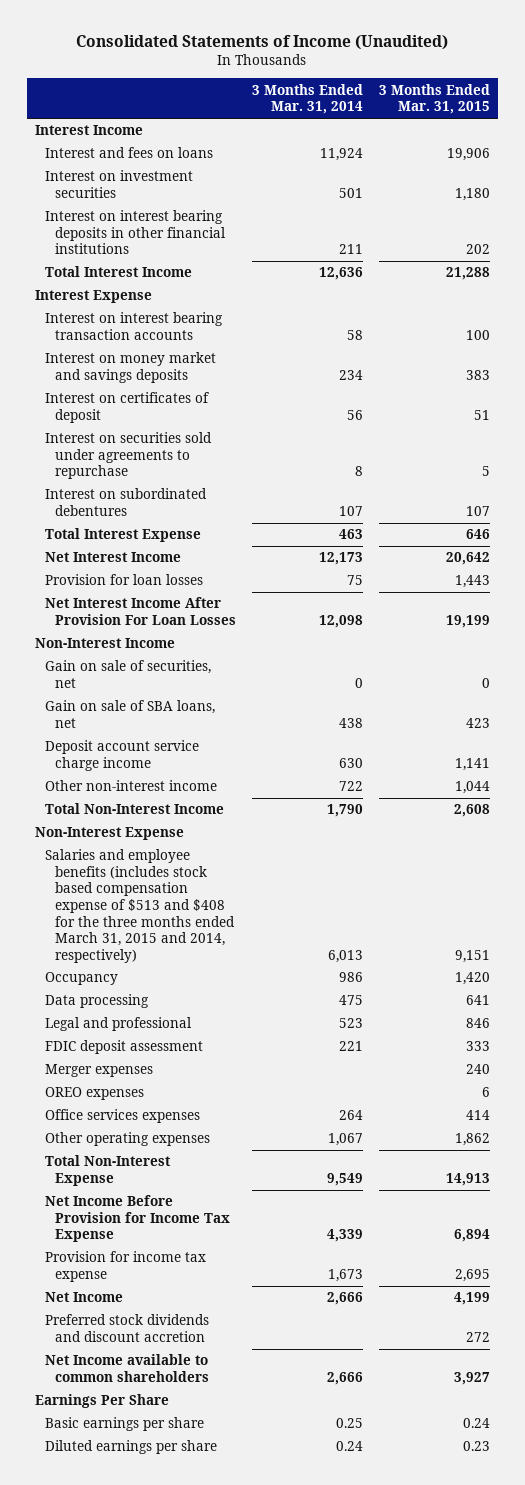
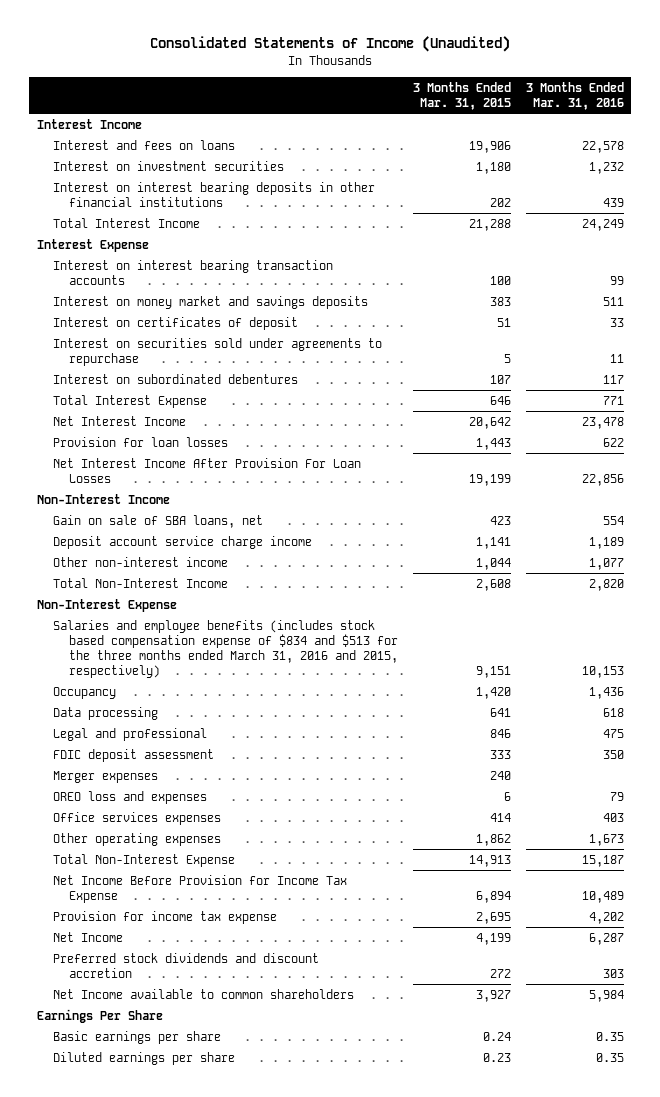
[251,83,363,115] 3 Months Ended Mar. 31, 2014 -> none
none -> [525,81,624,110] 3 Months Ended Mar. 31, 2016
[44,660,211,688] Gain on sale of securities, net -> none
[44,849,235,963] Salaries and employee benefits (includes stock based compensation expense of $513 and $408 for the three months ended March 31, 2015 and 2014, respectively) -> [52,619,399,678] Salaries and employee benefits (includes stock based compensation expense of $834 and $513 for the three months ended March 31, 2016 and 2015, respectively)
[44,1087,144,1101] OREO expenses -> [52,790,207,804] OREO loss and expenses

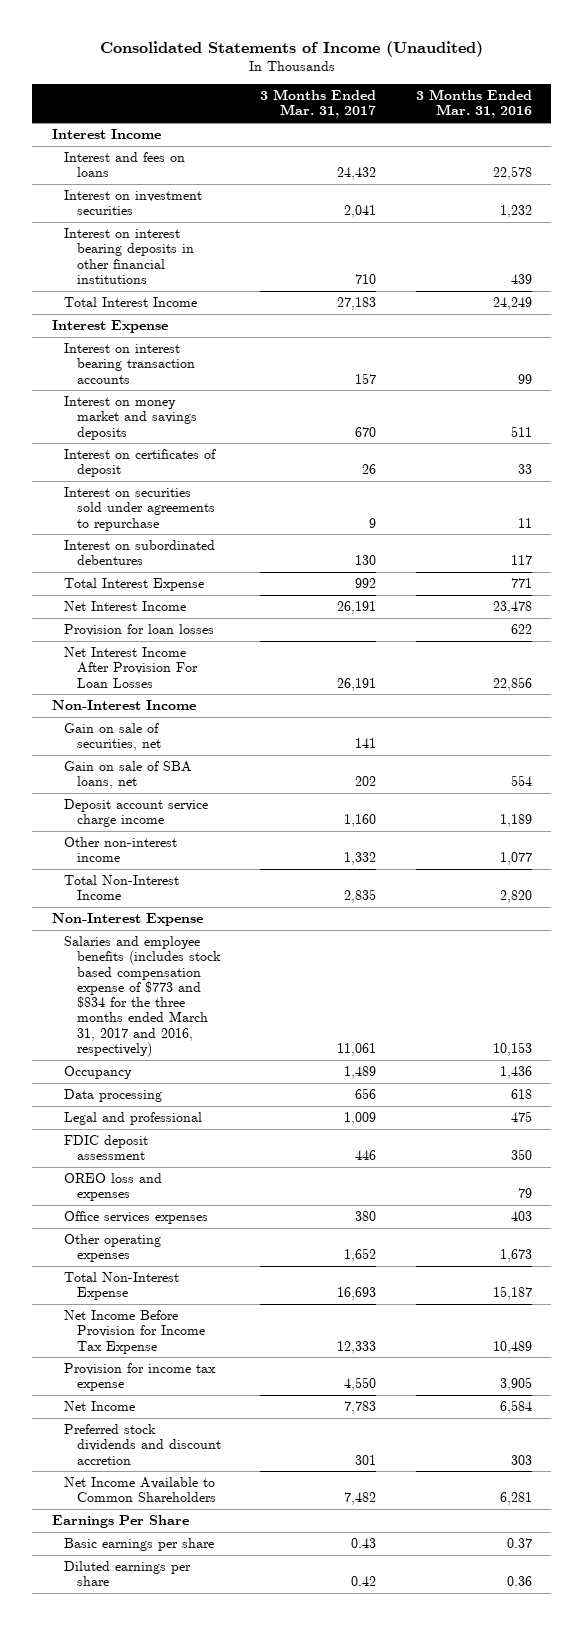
[412,81,511,110] 3 Months Ended Mar. 31, 2015 -> none
none -> [260,89,377,119] 3 Months Ended Mar. 31, 2017
none -> [64,722,162,752] Gain on sale of securities, net
[52,619,399,678] Salaries and employee benefits (includes stock based compensation expense of $834 and $513 for the three months ended March 31, 2016 and 2015, respectively) -> [64,935,222,1058] Salaries and employee benefits (includes stock based compensation expense of $773 and $834 for the three months ended March 31, 2017 and 2016, respectively)
[52,770,158,783] Merger expenses -> none
[588,911,624,924] 4,202 -> [499,1377,532,1392] 3,905
[588,932,624,945] 6,287 -> [499,1399,532,1414] 6,584
[52,988,354,999] Net Income available to common shareholders -> [64,1476,217,1503] Net Income Available to Common Shareholders
[588,989,624,1002] 5,984 -> [499,1492,532,1506] 6,281
[595,1031,624,1041] 0.35 -> [506,1537,532,1548] 0.37
[595,1052,624,1062] 0.35 -> [506,1576,532,1587] 0.36

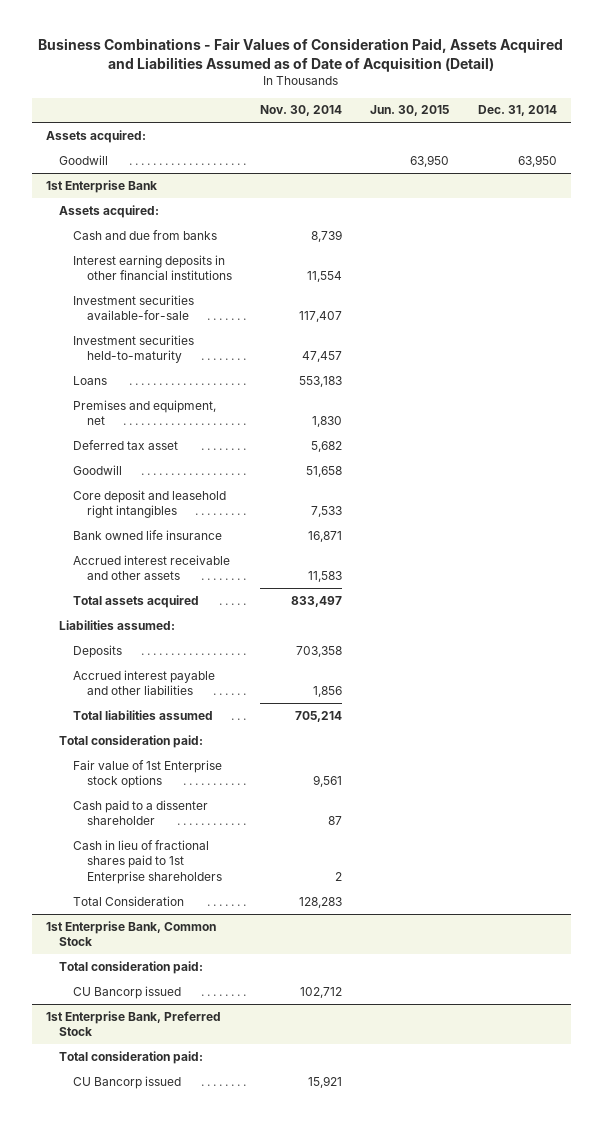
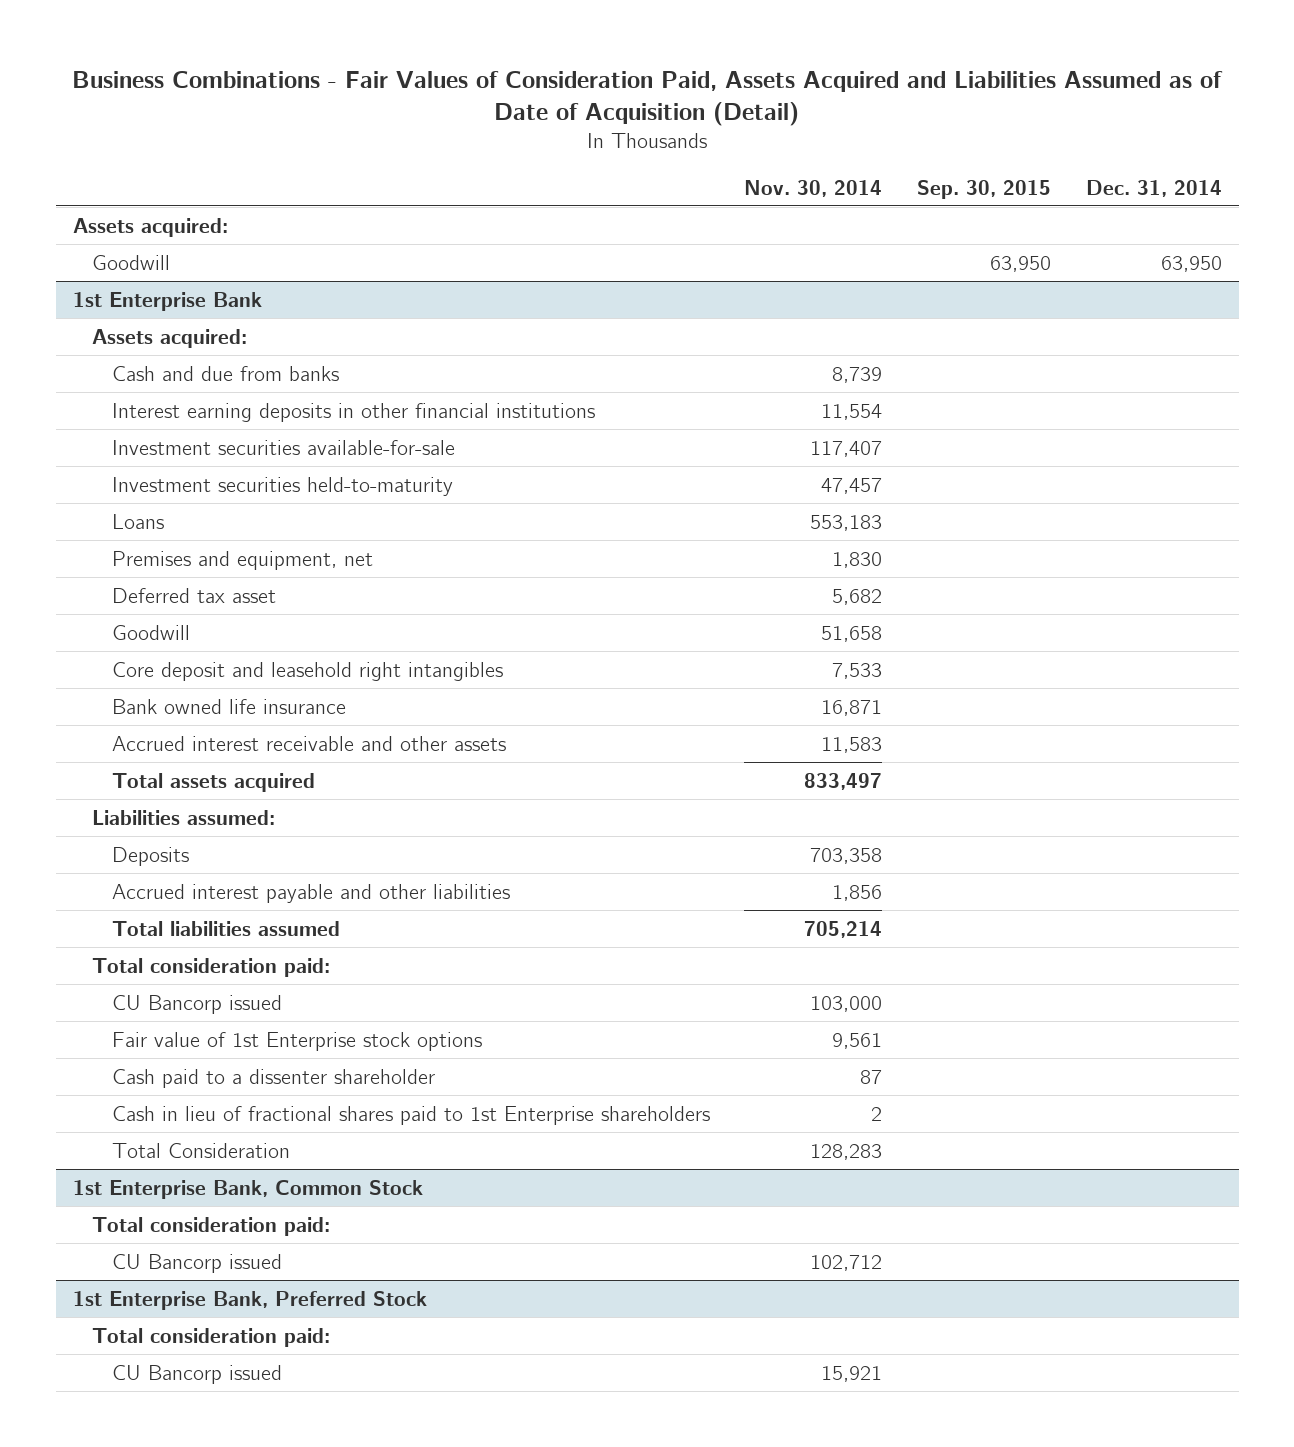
[370,105,450,117] Jun. 30, 2015 -> none
none -> [916,179,1051,199] Sep. 30, 2015
none -> [111,994,282,1014] CU Bancorp issued

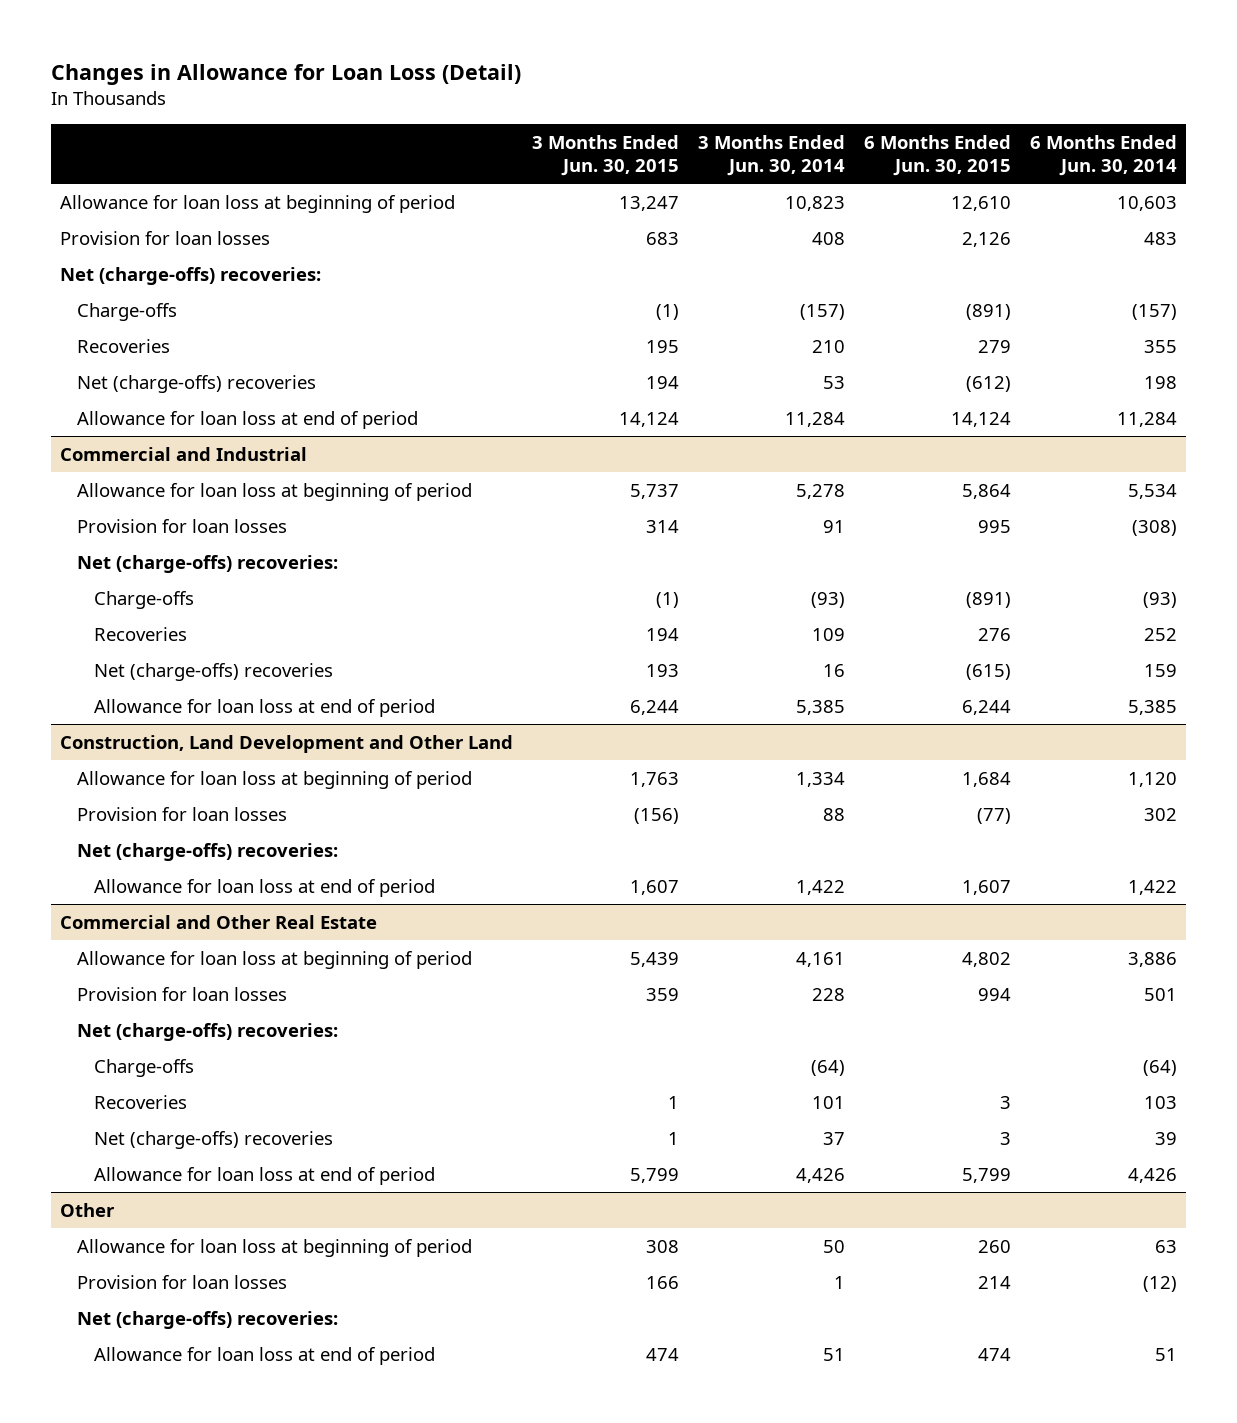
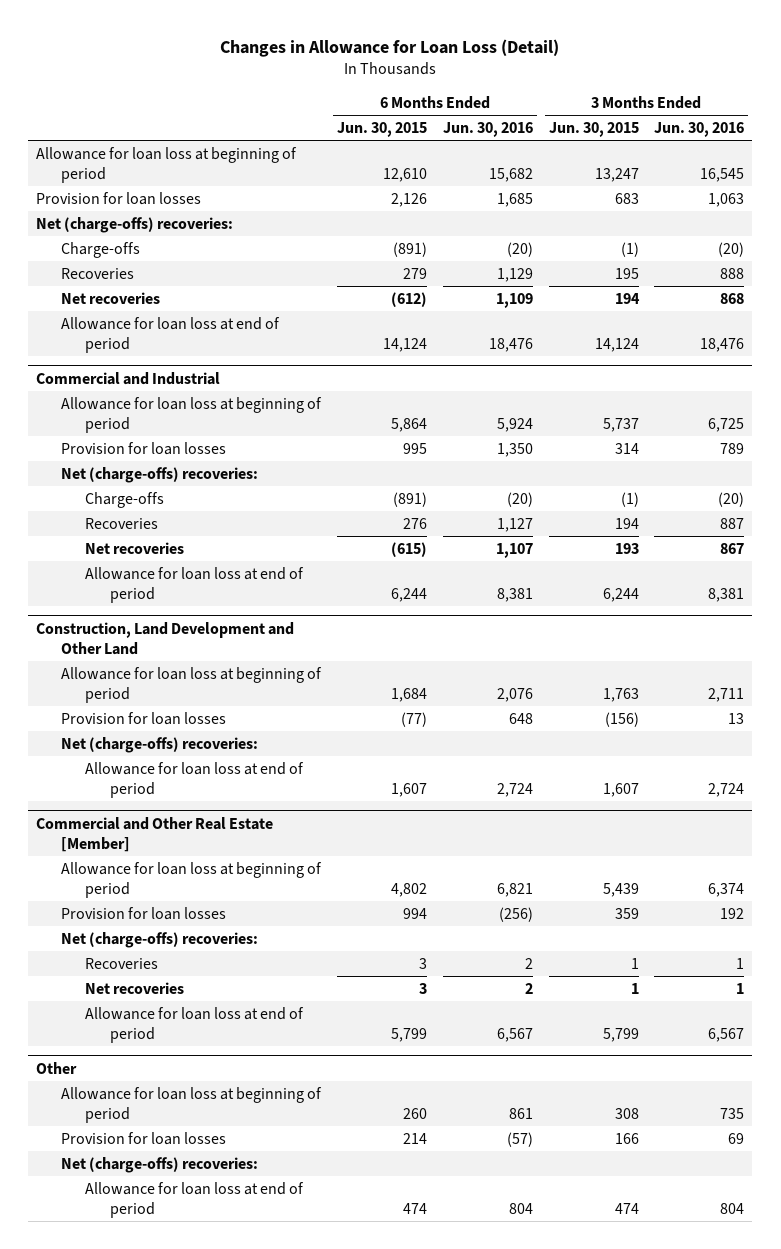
[697,134,845,176] 3 Months Ended Jun. 30, 2014 -> none
[1029,134,1177,176] 6 Months Ended Jun. 30, 2014 -> none
none -> [442,121,533,137] Jun. 30, 2016
none -> [654,121,745,137] Jun. 30, 2016
[77,374,317,393] Net (charge-offs) recoveries -> [60,291,160,304] Net recoveries
[94,662,334,681] Net (charge-offs) recoveries -> [85,541,185,554] Net recoveries
[60,914,378,929] Commercial and Other Real Estate -> [36,816,274,852] Commercial and Other Real Estate [Member]
[94,1058,195,1077] Charge-offs -> none
[94,1130,334,1149] Net (charge-offs) recoveries -> [85,981,185,994] Net recoveries

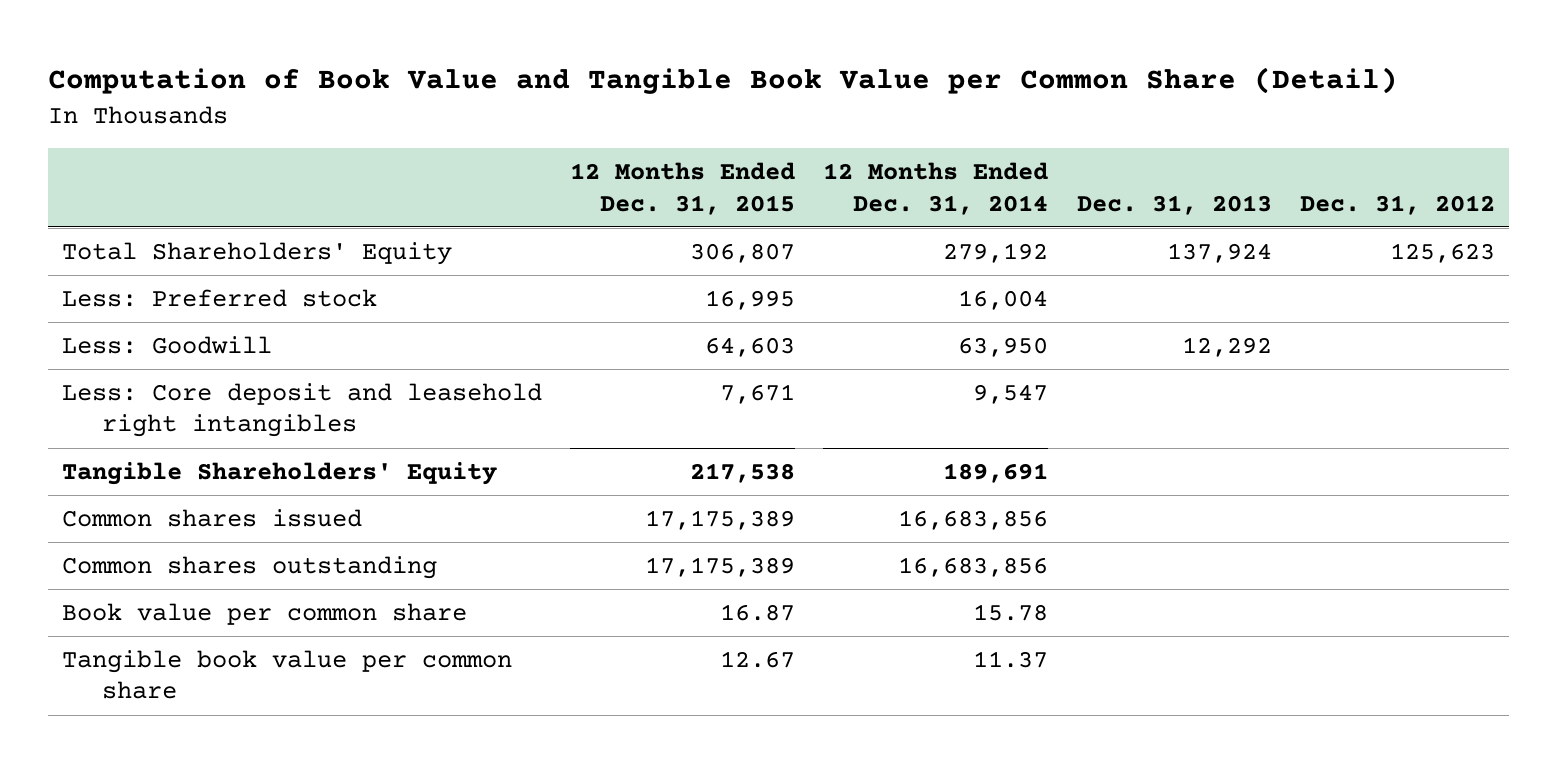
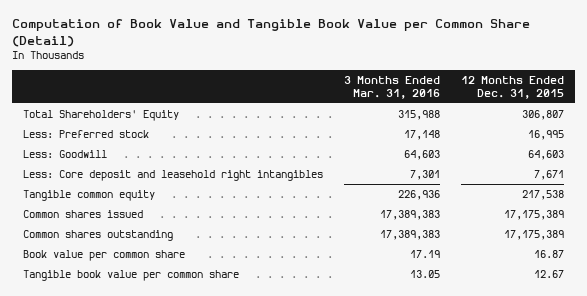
[823,162,1049,215] 12 Months Ended Dec. 31, 2014 -> none
[1076,194,1272,215] Dec. 31, 2013 -> none
[1299,194,1495,215] Dec. 31, 2012 -> none
none -> [343,75,440,99] 3 Months Ended Mar. 31, 2016
[62,462,498,486] Tangible Shareholders' Equity -> [22,190,155,202] Tangible common equity

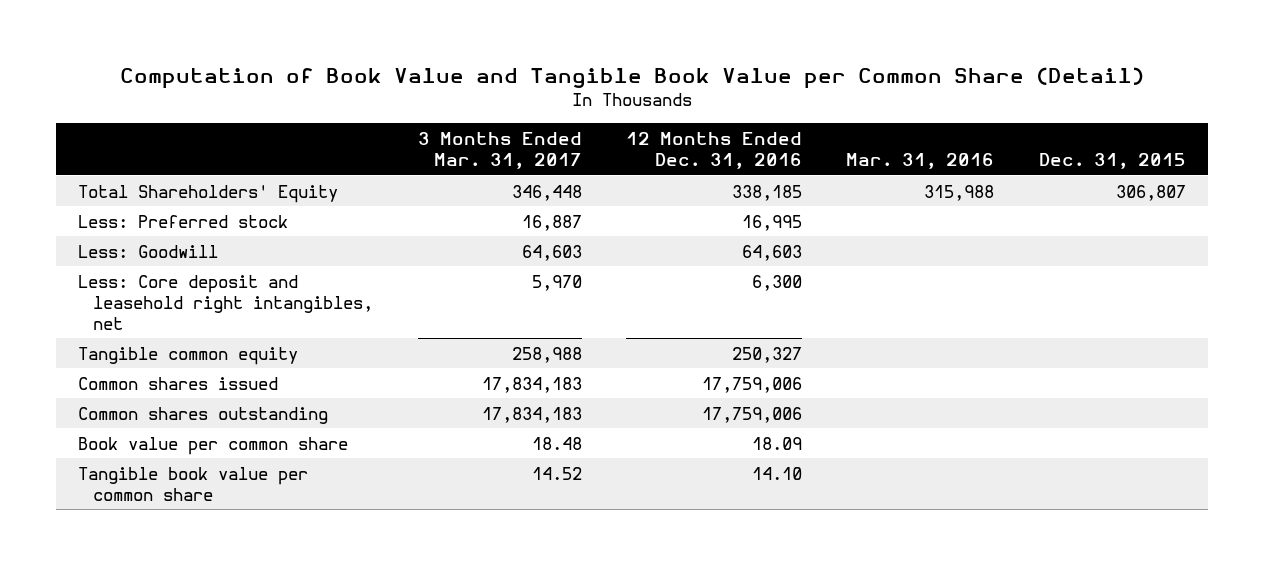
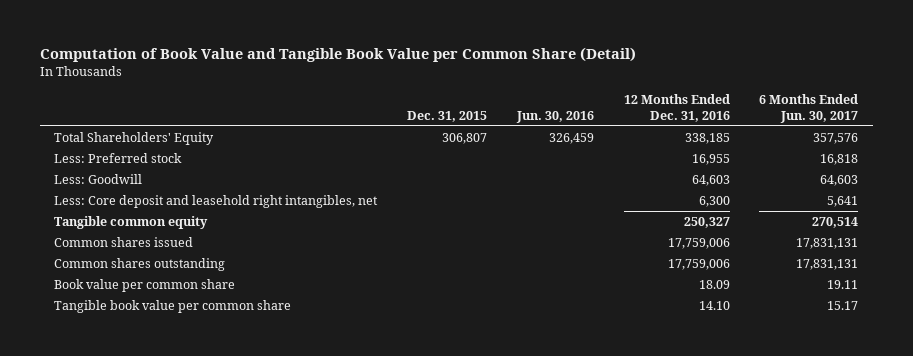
[417,132,582,170] 3 Months Ended Mar. 31, 2017 -> none
[846,153,995,170] Mar. 31, 2016 -> none
none -> [515,110,594,123] Jun. 30, 2016
none -> [759,93,859,123] 6 Months Ended Jun. 30, 2017
[742,214,803,231] 16,995 -> [691,153,730,165] 16,955

